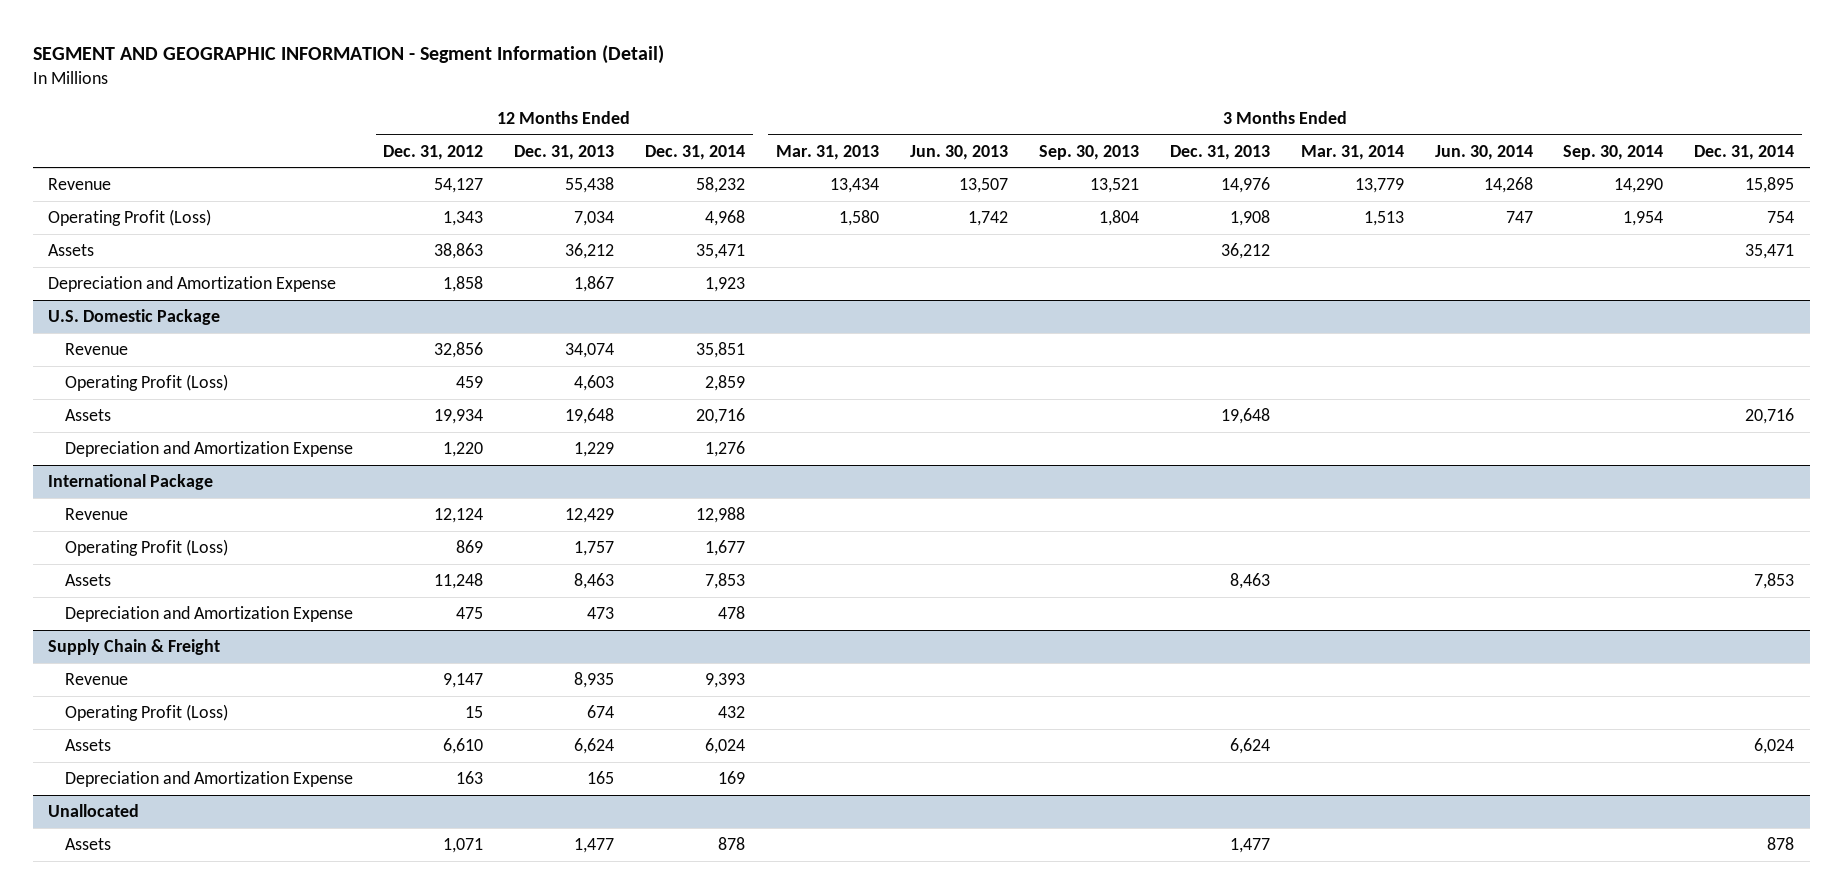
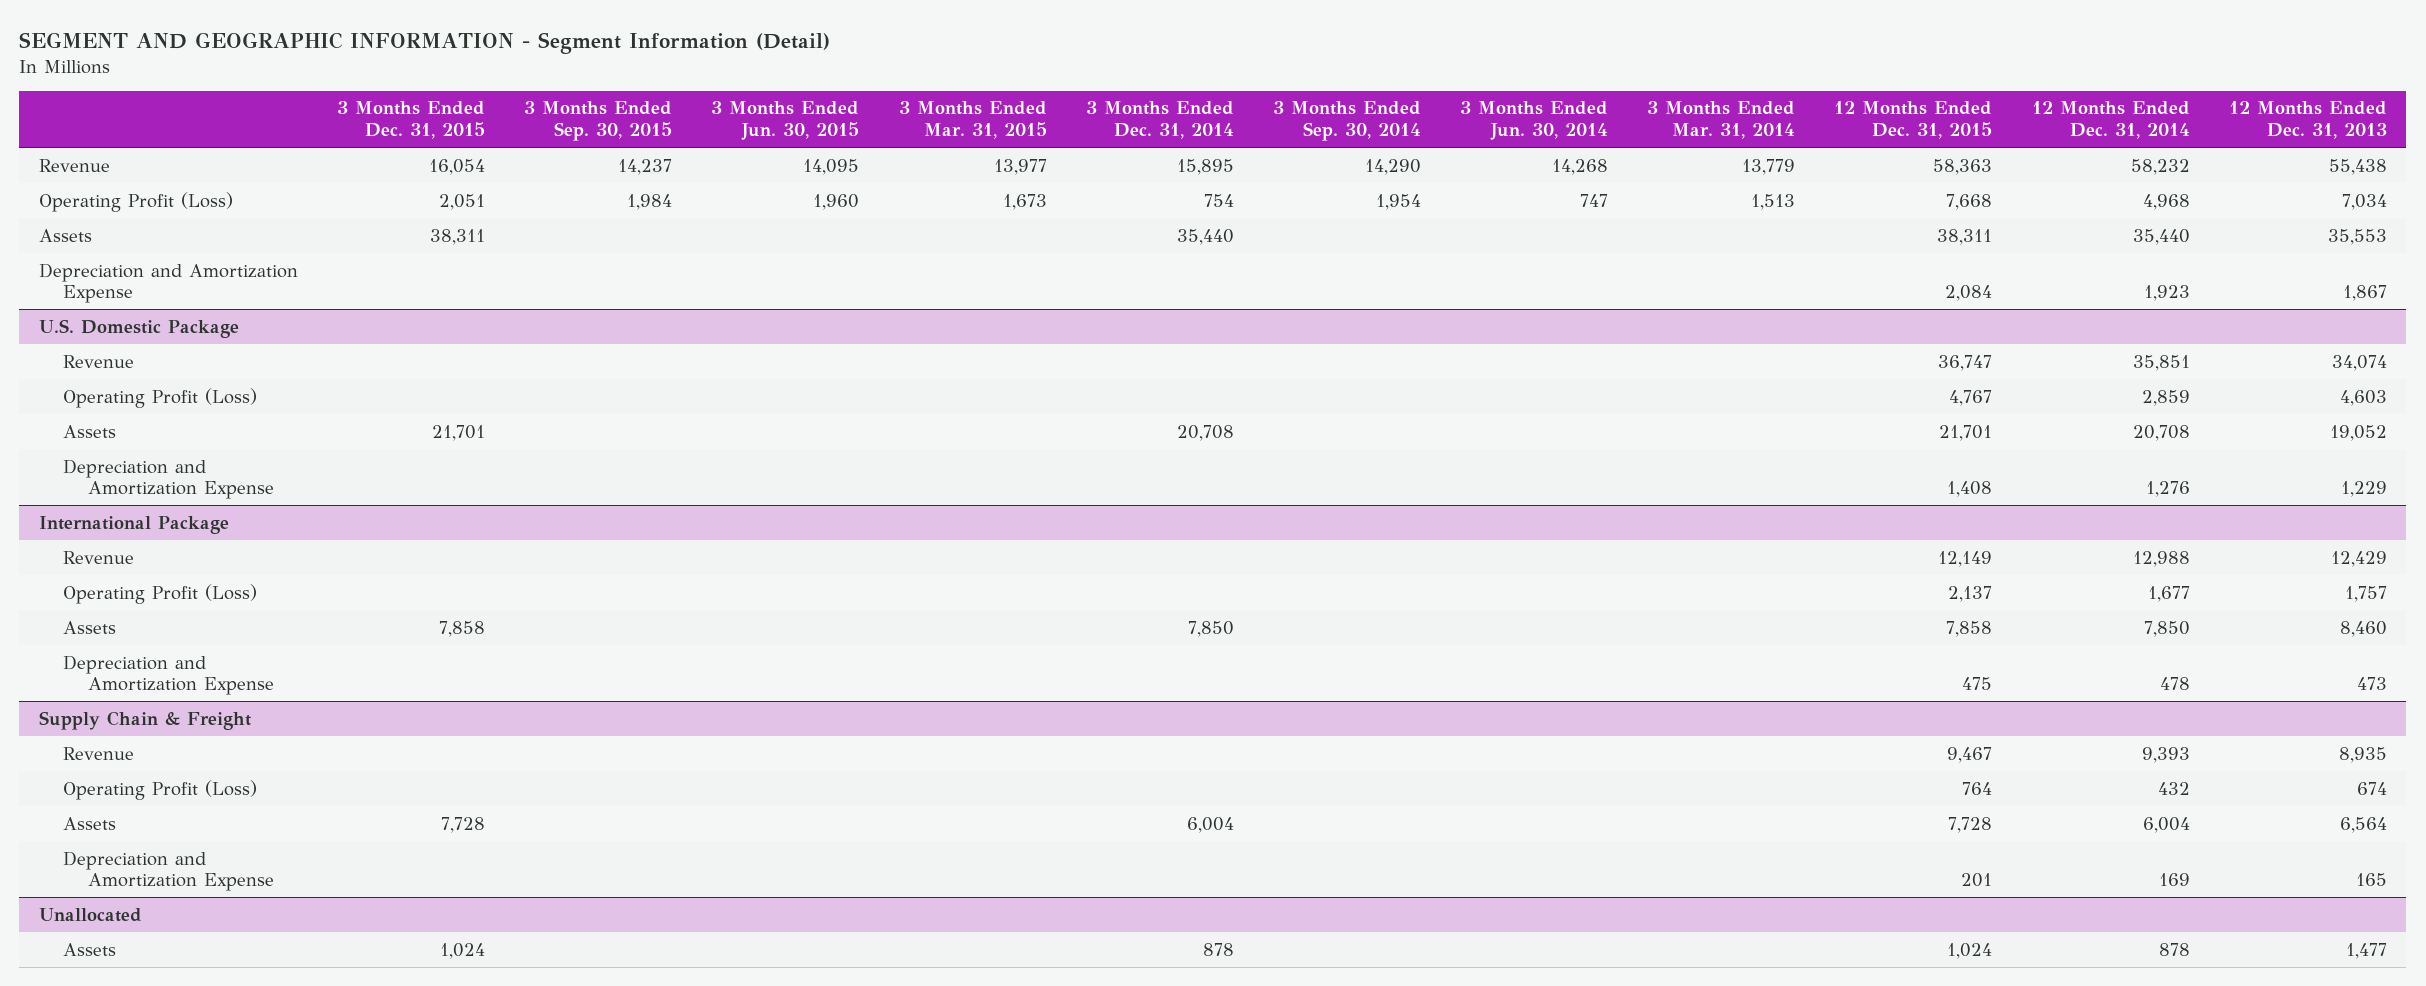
[383,144,484,160] Dec. 31, 2012 -> none
[776,144,880,160] Mar. 31, 2013 -> none
[909,144,1008,160] Jun. 30, 2013 -> none
[1038,144,1139,160] Sep. 30, 2013 -> none
[1169,144,1270,160] Dec. 31, 2013 -> none
none -> [337,101,486,140] 3 Months Ended Dec. 31, 2015
none -> [524,101,673,142] 3 Months Ended Sep. 30, 2015
none -> [711,101,860,141] 3 Months Ended Jun. 30, 2015
none -> [898,101,1047,140] 3 Months Ended Mar. 31, 2015
none -> [1834,101,1993,140] 12 Months Ended Dec. 31, 2015
[565,243,615,260] 36,212 -> [2327,228,2387,245] 35,553
[696,244,746,260] 35,471 -> [2132,228,2190,245] 35,440
[1745,244,1795,260] 35,471 -> [1176,228,1234,245] 35,440
[565,408,615,425] 19,648 -> [2329,424,2387,441] 19,052
[696,408,746,425] 20,716 -> [2132,424,2190,441] 20,708
[1745,408,1795,425] 20,716 -> [1176,424,1234,441] 20,708
[574,573,615,590] 8,463 -> [2339,620,2387,637] 8,460
[705,573,746,590] 7,853 -> [2143,620,2190,637] 7,850
[1754,573,1795,590] 7,853 -> [1187,620,1234,637] 7,850
[574,738,615,755] 6,624 -> [2339,816,2387,833] 6,564
[705,738,746,755] 6,024 -> [2142,816,2190,833] 6,004
[1754,738,1795,755] 6,024 -> [1186,816,1234,833] 6,004

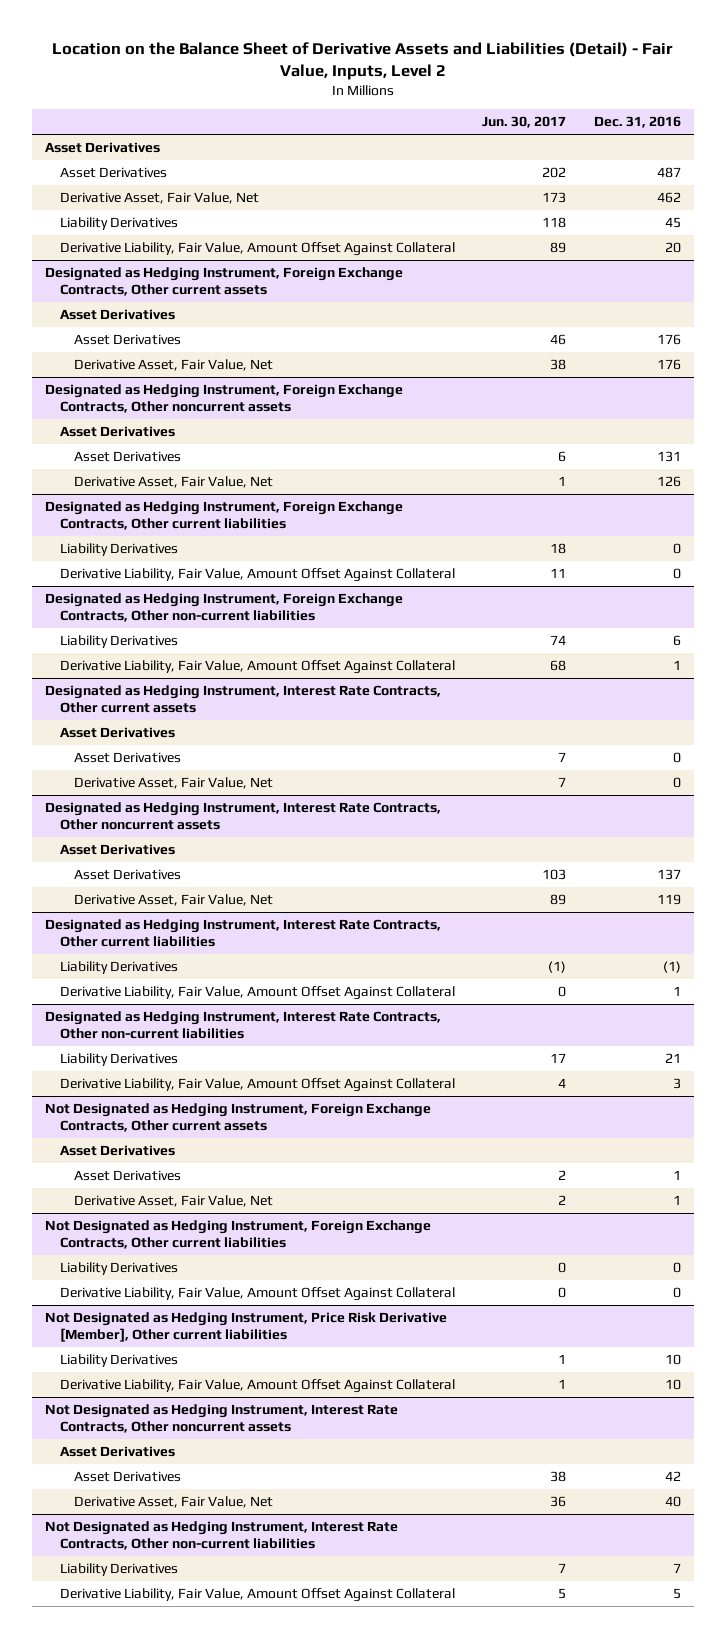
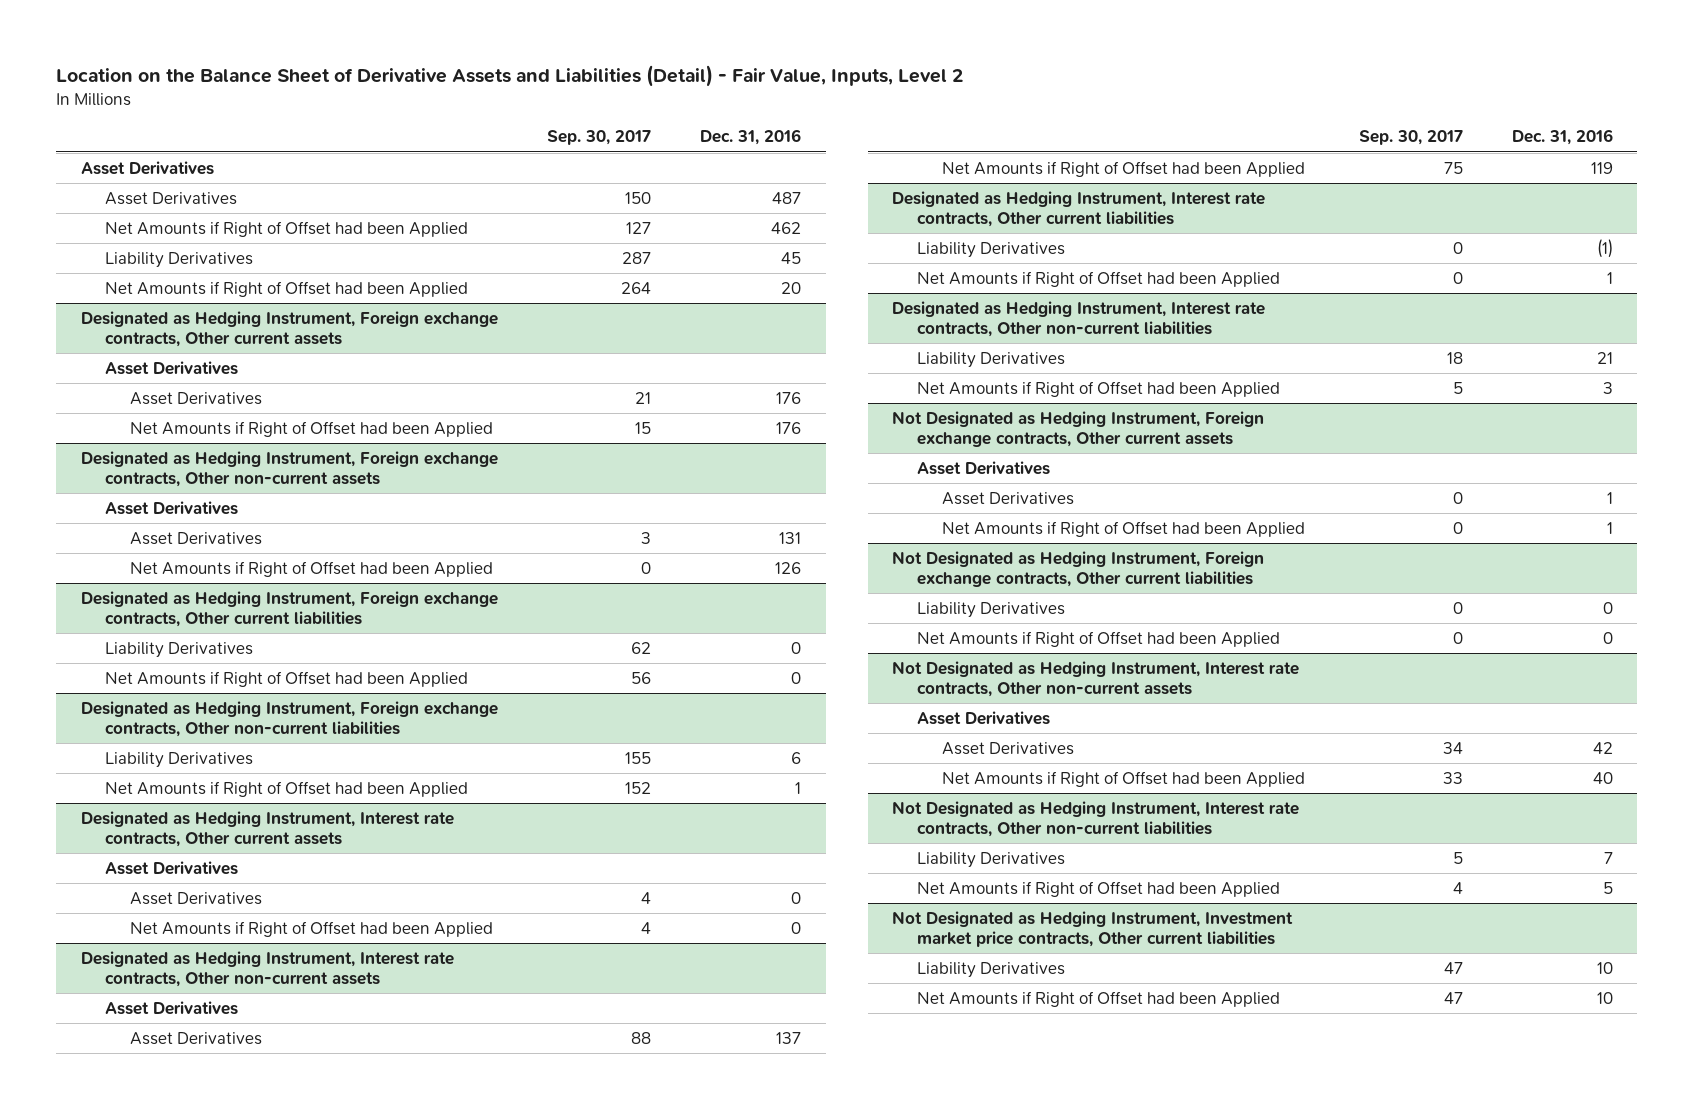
[482,116,567,129] Jun. 30, 2017 -> none
none -> [546,130,651,146] Sep. 30, 2017
[59,192,259,205] Derivative Asset, Fair Value, Net -> [105,220,469,237] Net Amounts if Right of Offset had been Applied
[59,242,455,257] Derivative Liability, Fair Value, Amount Offset Against Collateral -> [105,280,469,297] Net Amounts if Right of Offset had been Applied
[45,267,404,296] Designated as Hedging Instrument, Foreign Exchange Contracts, Other current assets -> [80,310,498,347] Designated as Hedging Instrument, Foreign exchange contracts, Other current assets
[74,359,274,372] Derivative Asset, Fair Value, Net -> [130,420,494,437] Net Amounts if Right of Offset had been Applied
[45,384,404,413] Designated as Hedging Instrument, Foreign Exchange Contracts, Other noncurrent assets -> [80,450,498,487] Designated as Hedging Instrument, Foreign exchange contracts, Other non-current assets
[74,476,274,489] Derivative Asset, Fair Value, Net -> [130,560,494,577] Net Amounts if Right of Offset had been Applied
[45,501,404,530] Designated as Hedging Instrument, Foreign Exchange Contracts, Other current liabilities -> [80,590,498,627] Designated as Hedging Instrument, Foreign exchange contracts, Other current liabilities
[59,568,455,583] Derivative Liability, Fair Value, Amount Offset Against Collateral -> [105,670,469,687] Net Amounts if Right of Offset had been Applied
[45,593,404,622] Designated as Hedging Instrument, Foreign Exchange Contracts, Other non-current liabilities -> [80,700,498,737] Designated as Hedging Instrument, Foreign exchange contracts, Other non-current liabilities
[59,660,455,675] Derivative Liability, Fair Value, Amount Offset Against Collateral -> [105,780,469,797] Net Amounts if Right of Offset had been Applied
[45,685,442,713] Designated as Hedging Instrument, Interest Rate Contracts, Other current assets -> [80,810,454,847] Designated as Hedging Instrument, Interest rate contracts, Other current assets
[74,777,274,790] Derivative Asset, Fair Value, Net -> [130,920,494,937] Net Amounts if Right of Offset had been Applied
[45,802,442,830] Designated as Hedging Instrument, Interest Rate Contracts, Other noncurrent assets -> [80,950,454,987] Designated as Hedging Instrument, Interest rate contracts, Other non-current assets
[74,894,274,907] Derivative Asset, Fair Value, Net -> [941,160,1305,177] Net Amounts if Right of Offset had been Applied
[45,919,442,947] Designated as Hedging Instrument, Interest Rate Contracts, Other current liabilities -> [892,190,1266,227] Designated as Hedging Instrument, Interest rate contracts, Other current liabilities
[59,986,455,1001] Derivative Liability, Fair Value, Amount Offset Against Collateral -> [917,270,1281,287] Net Amounts if Right of Offset had been Applied
[45,1011,442,1039] Designated as Hedging Instrument, Interest Rate Contracts, Other non-current liabilities -> [892,300,1266,337] Designated as Hedging Instrument, Interest rate contracts, Other non-current liabilities
[59,1078,455,1093] Derivative Liability, Fair Value, Amount Offset Against Collateral -> [917,380,1281,397] Net Amounts if Right of Offset had been Applied
[45,1103,432,1132] Not Designated as Hedging Instrument, Foreign Exchange Contracts, Other current assets -> [892,410,1265,447] Not Designated as Hedging Instrument, Foreign exchange contracts, Other current assets
[74,1195,274,1208] Derivative Asset, Fair Value, Net -> [941,520,1305,537] Net Amounts if Right of Offset had been Applied
[45,1220,432,1249] Not Designated as Hedging Instrument, Foreign Exchange Contracts, Other current liabilities -> [892,550,1265,587] Not Designated as Hedging Instrument, Foreign exchange contracts, Other current liabilities
[45,1312,448,1342] Not Designated as Hedging Instrument, Price Risk Derivative [Member], Other current liabilities -> none
[59,1354,178,1368] Liability Derivatives -> none
[59,1379,455,1394] Derivative Liability, Fair Value, Amount Offset Against Collateral -> none
[59,1287,455,1302] Derivative Liability, Fair Value, Amount Offset Against Collateral -> [917,630,1281,647] Net Amounts if Right of Offset had been Applied
[45,1404,399,1433] Not Designated as Hedging Instrument, Interest Rate Contracts, Other noncurrent assets -> [892,660,1300,697] Not Designated as Hedging Instrument, Interest rate contracts, Other non-current assets
[74,1496,274,1509] Derivative Asset, Fair Value, Net -> [941,770,1305,787] Net Amounts if Right of Offset had been Applied
[45,1521,399,1550] Not Designated as Hedging Instrument, Interest Rate Contracts, Other non-current liabilities -> [892,800,1300,837] Not Designated as Hedging Instrument, Interest rate contracts, Other non-current liabilities
[59,1588,455,1603] Derivative Liability, Fair Value, Amount Offset Against Collateral -> [917,880,1281,897] Net Amounts if Right of Offset had been Applied
none -> [892,910,1294,947] Not Designated as Hedging Instrument, Investment market price contracts, Other current liabilities
none -> [917,961,1066,978] Liability Derivatives
none -> [917,990,1281,1007] Net Amounts if Right of Offset had been Applied

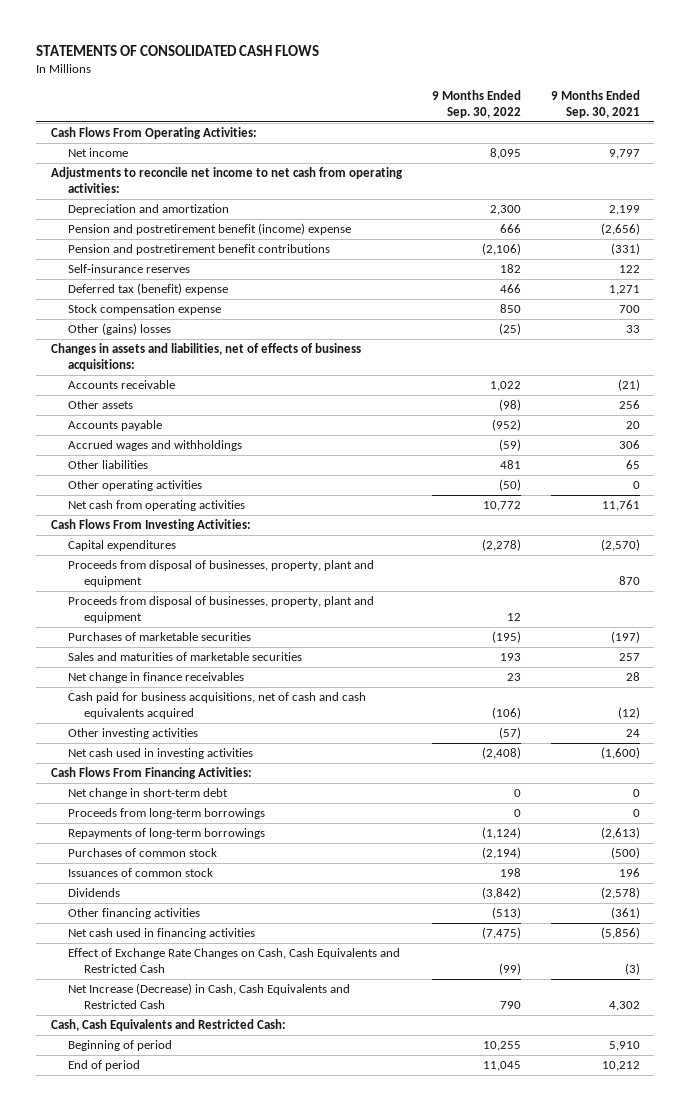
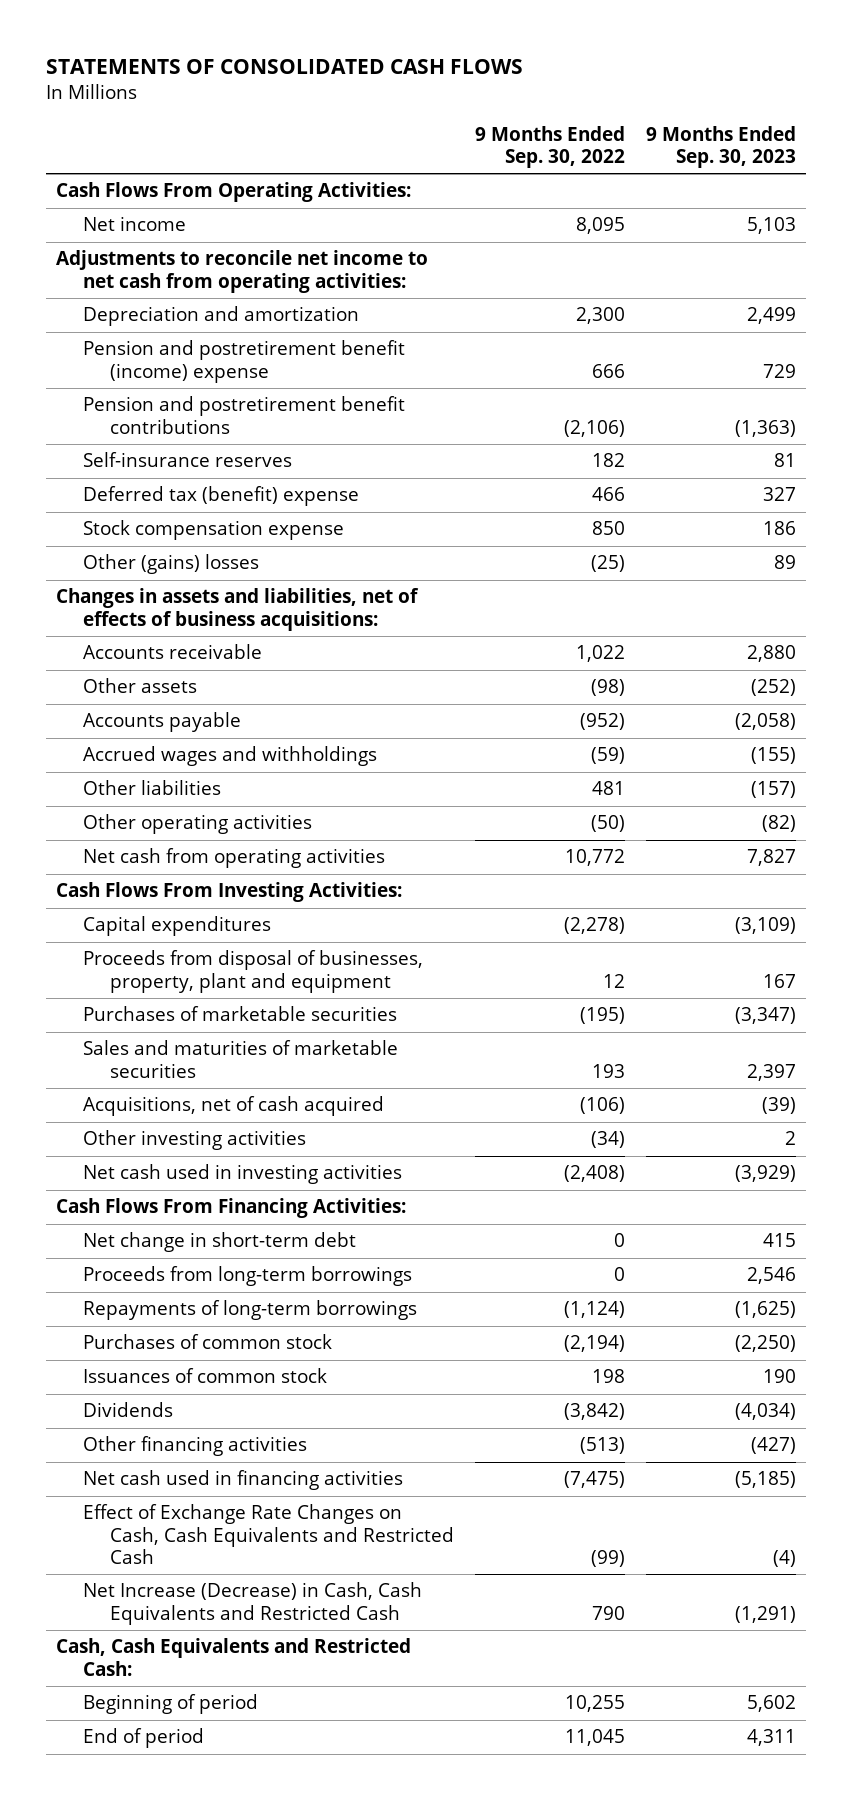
[550,89,640,118] 9 Months Ended Sep. 30, 2021 -> none
none -> [645,126,796,169] 9 Months Ended Sep. 30, 2023
[67,559,374,588] Proceeds from disposal of businesses, property, plant and equipment -> none
[67,671,244,683] Net change in finance receivables -> none
[67,691,366,720] Cash paid for business acquisitions, net of cash and cash equivalents acquired -> [83,1096,385,1117] Acquisitions, net of cash acquired
[498,726,521,739] (57) -> [591,1131,626,1149] (34)

